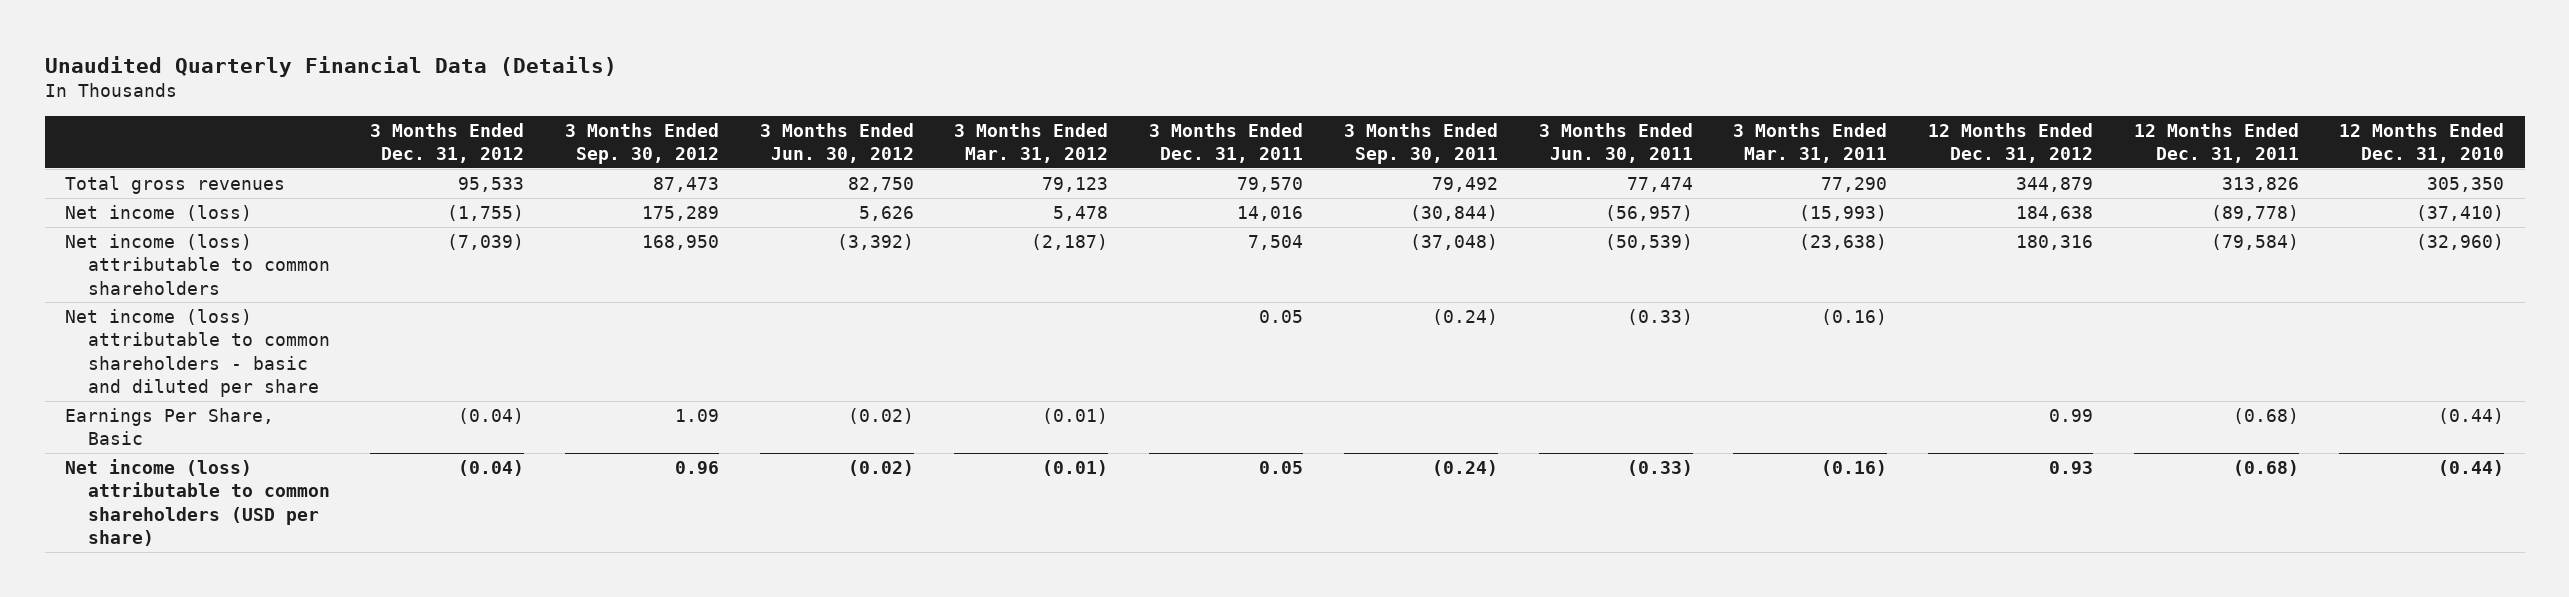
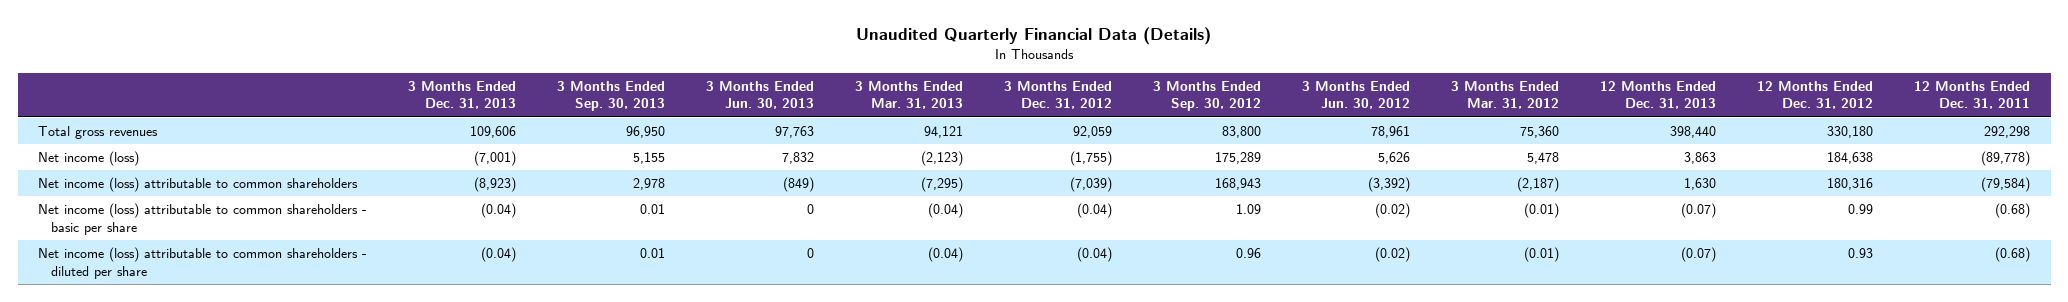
[1149,122,1304,163] 3 Months Ended Dec. 31, 2011 -> none
[1343,122,1498,164] 3 Months Ended Sep. 30, 2011 -> none
[1538,122,1693,163] 3 Months Ended Jun. 30, 2011 -> none
[1733,122,1888,163] 3 Months Ended Mar. 31, 2011 -> none
[2339,122,2505,163] 12 Months Ended Dec. 31, 2010 -> none
none -> [408,81,517,110] 3 Months Ended Dec. 31, 2013
none -> [557,81,666,112] 3 Months Ended Sep. 30, 2013
none -> [706,81,815,110] 3 Months Ended Jun. 30, 2013
none -> [855,81,964,110] 3 Months Ended Mar. 31, 2013
none -> [1600,81,1717,110] 12 Months Ended Dec. 31, 2013
[458,176,525,192] 95,533 -> [1073,126,1113,139] 92,059
[653,176,720,192] 87,473 -> [1222,126,1262,139] 83,800
[847,176,914,192] 82,750 -> [1371,126,1411,139] 78,961
[1042,176,1109,192] 79,123 -> [1520,126,1560,139] 75,360
[2015,176,2093,192] 344,879 -> [1827,126,1874,139] 330,180
[2221,176,2299,192] 313,826 -> [1984,126,2031,139] 292,298
[64,308,330,398] Net income (loss) attributable to common shareholders - basic and diluted per share -> none
[642,234,720,250] 168,950 -> [1215,178,1262,191] 168,943
[64,407,274,446] Earnings Per Share, Basic -> [38,203,368,235] Net income (loss) attributable to common shareholders - basic per share
[64,458,330,547] Net income (loss) attributable to common shareholders (USD per share) -> [38,247,368,279] Net income (loss) attributable to common shareholders - diluted per share

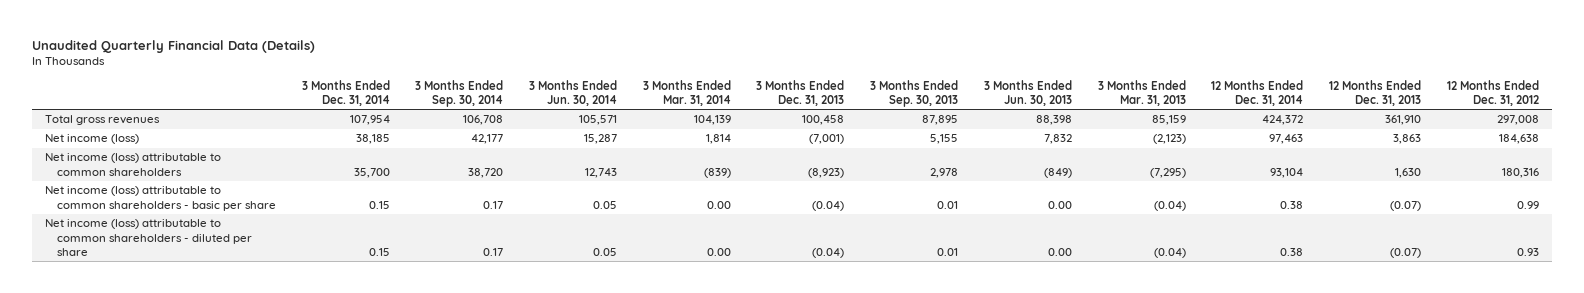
[1004,81,1113,110] 3 Months Ended Dec. 31, 2012 -> none
[1153,81,1262,112] 3 Months Ended Sep. 30, 2012 -> none
[1302,81,1411,110] 3 Months Ended Jun. 30, 2012 -> none
[1451,81,1560,110] 3 Months Ended Mar. 31, 2012 -> none
[1914,81,2031,110] 12 Months Ended Dec. 31, 2011 -> none
none -> [301,79,390,107] 3 Months Ended Dec. 31, 2014
none -> [415,79,504,108] 3 Months Ended Sep. 30, 2014
none -> [529,79,618,107] 3 Months Ended Jun. 30, 2014
none -> [642,79,731,107] 3 Months Ended Mar. 31, 2014
none -> [1211,79,1304,107] 12 Months Ended Dec. 31, 2014
[470,126,517,139] 109,606 -> [802,115,845,126] 100,458
[626,126,666,139] 96,950 -> [922,115,959,126] 87,895
[775,126,815,139] 97,763 -> [1035,115,1072,126] 88,398
[924,126,964,139] 94,121 -> [1151,115,1186,126] 85,159
[1670,126,1717,139] 398,440 -> [1385,115,1422,126] 361,910
[1827,126,1874,139] 330,180 -> [1496,115,1539,126] 297,008
[807,204,815,215] 0 -> [1047,200,1072,209] 0.00
[807,248,815,259] 0 -> [1047,247,1072,256] 0.00

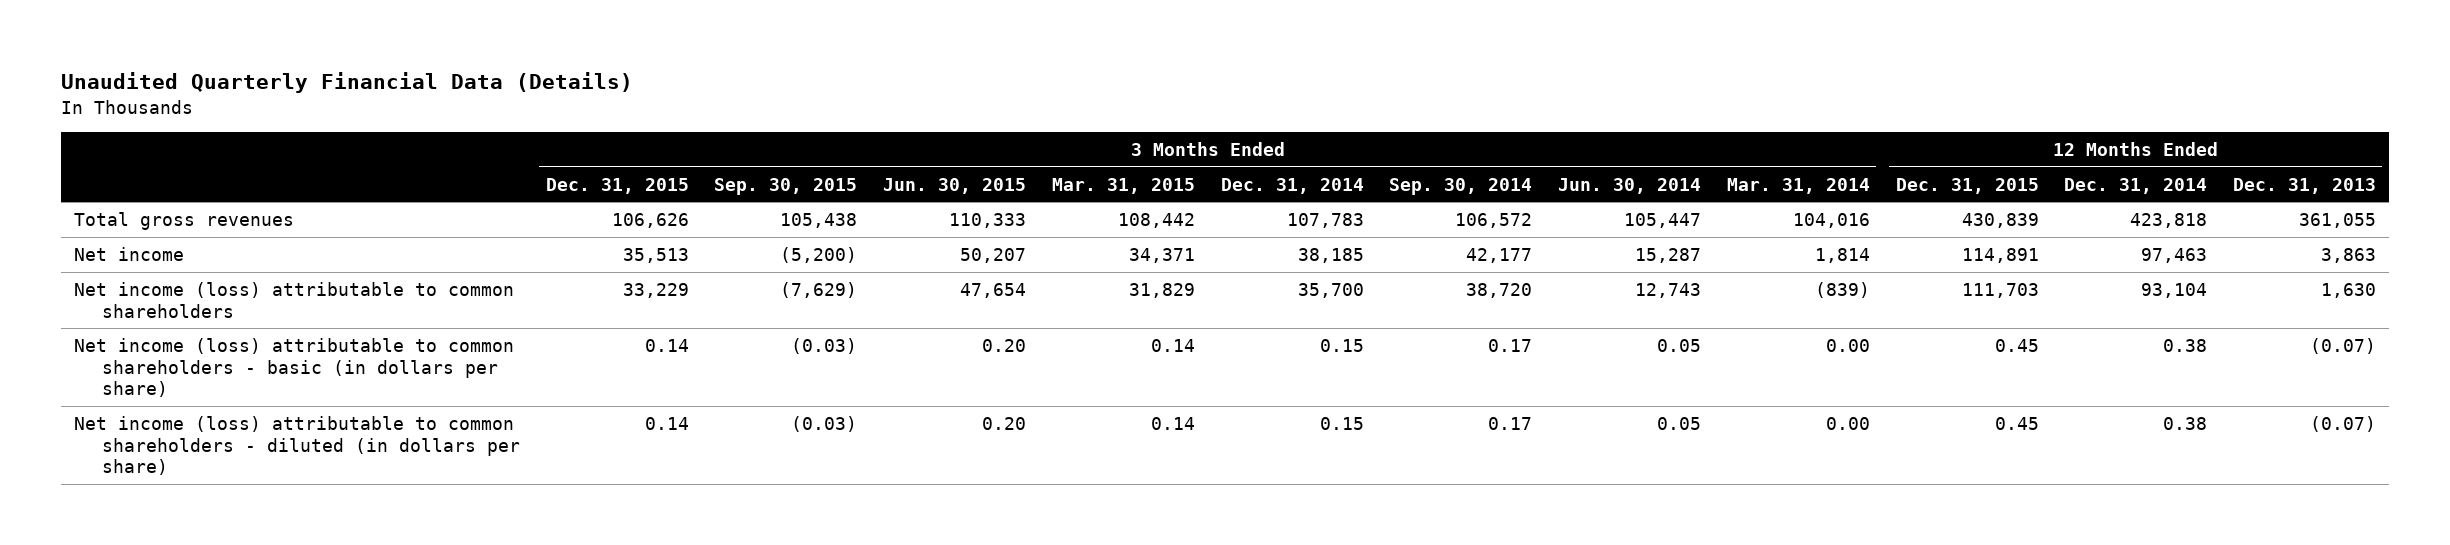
[756,79,845,107] 3 Months Ended Dec. 31, 2013 -> none
[870,79,959,108] 3 Months Ended Sep. 30, 2013 -> none
[983,79,1072,107] 3 Months Ended Jun. 30, 2013 -> none
[1097,79,1186,107] 3 Months Ended Mar. 31, 2013 -> none
[1446,79,1539,107] 12 Months Ended Dec. 31, 2012 -> none
none -> [545,177,689,194] Dec. 31, 2015
none -> [714,177,858,195] Sep. 30, 2015
none -> [883,177,1027,194] Jun. 30, 2015
none -> [1051,177,1195,194] Mar. 31, 2015
none -> [1895,177,2039,194] Dec. 31, 2015
[349,115,390,126] 107,954 -> [1286,213,1364,229] 107,783
[463,115,504,126] 106,708 -> [1455,213,1533,229] 106,572
[579,115,618,126] 105,571 -> [1624,213,1702,229] 105,447
[693,115,731,126] 104,139 -> [1792,213,1870,229] 104,016
[1262,115,1304,126] 424,372 -> [2130,213,2208,229] 423,818
[1385,115,1422,126] 361,910 -> [2299,213,2377,229] 361,055
[44,134,139,145] Net income (loss) -> [74,247,185,262] Net income
[44,186,276,211] Net income (loss) attributable to common shareholders - basic per share -> [74,338,515,398] Net income (loss) attributable to common shareholders - basic (in dollars per share)
[44,219,252,256] Net income (loss) attributable to common shareholders - diluted per share -> [74,416,520,476] Net income (loss) attributable to common shareholders - diluted (in dollars per share)

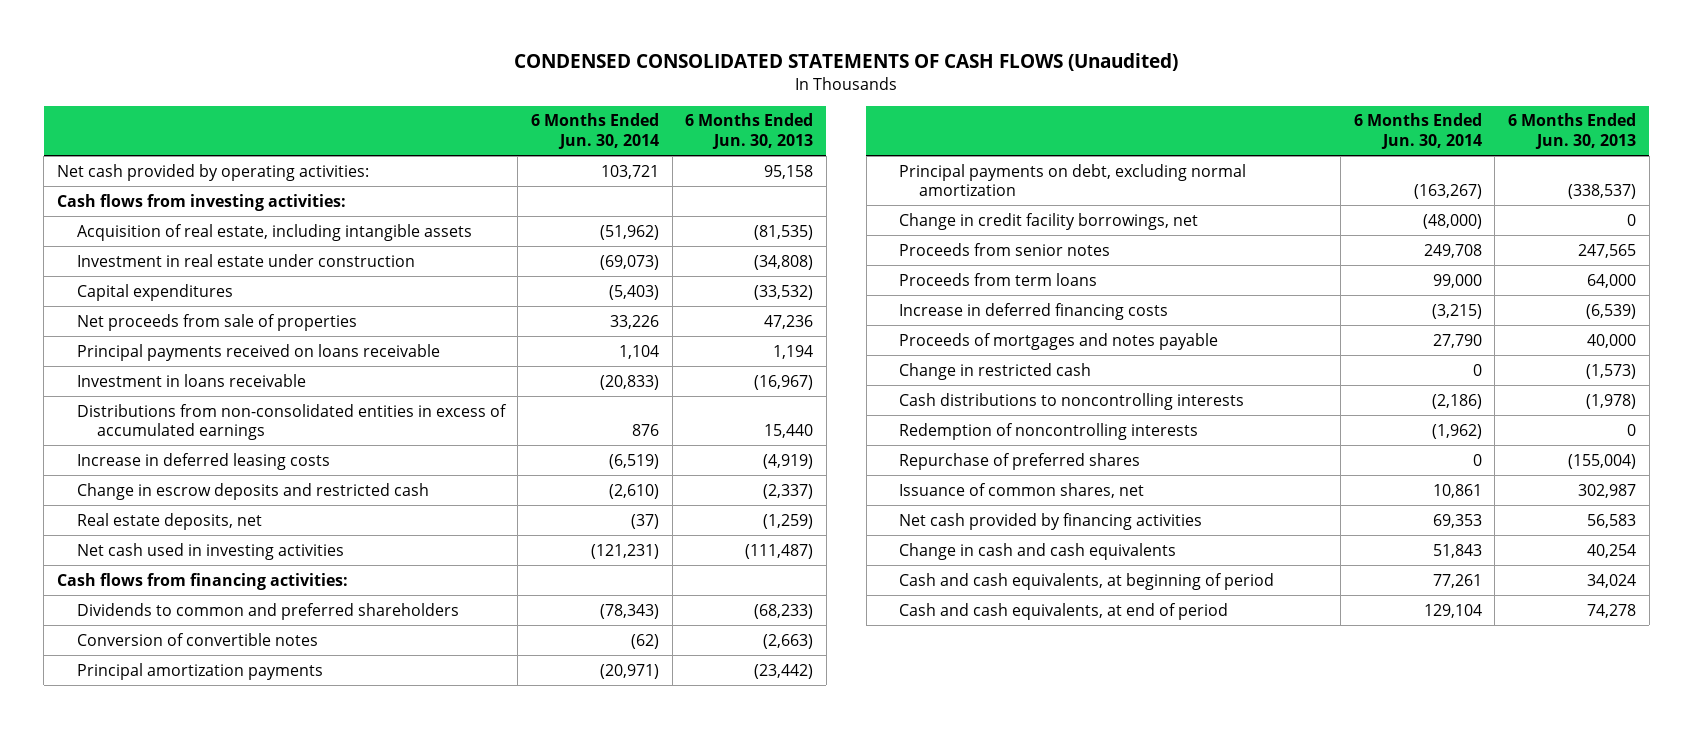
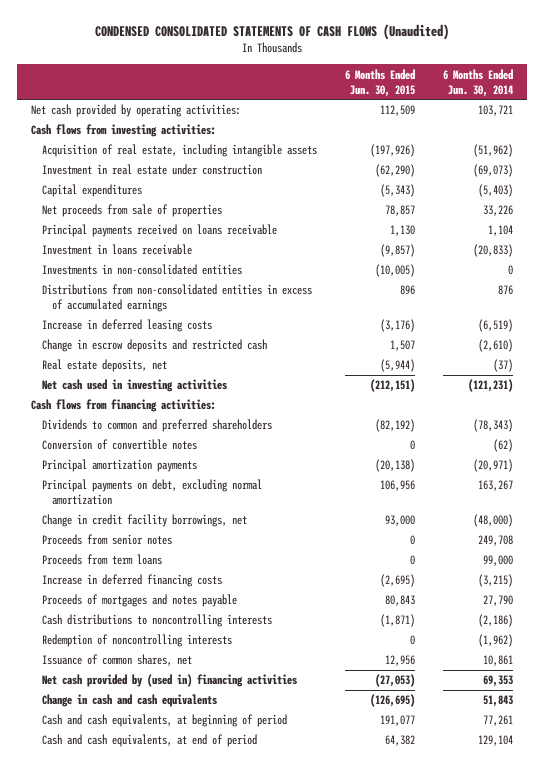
[685,113,814,150] 6 Months Ended Jun. 30, 2013 -> none
none -> [344,68,415,97] 6 Months Ended Jun. 30, 2015
none -> [41,264,242,276] Investments in non-consolidated entities
[1413,184,1482,200] (163,267) -> [477,480,513,492] 163,267
[899,362,1092,380] Change in restricted cash -> none
[899,452,1141,470] Repurchase of preferred shares -> none
[899,512,1203,530] Net cash provided by financing activities -> [41,674,297,688] Net cash provided by (used in) financing activities

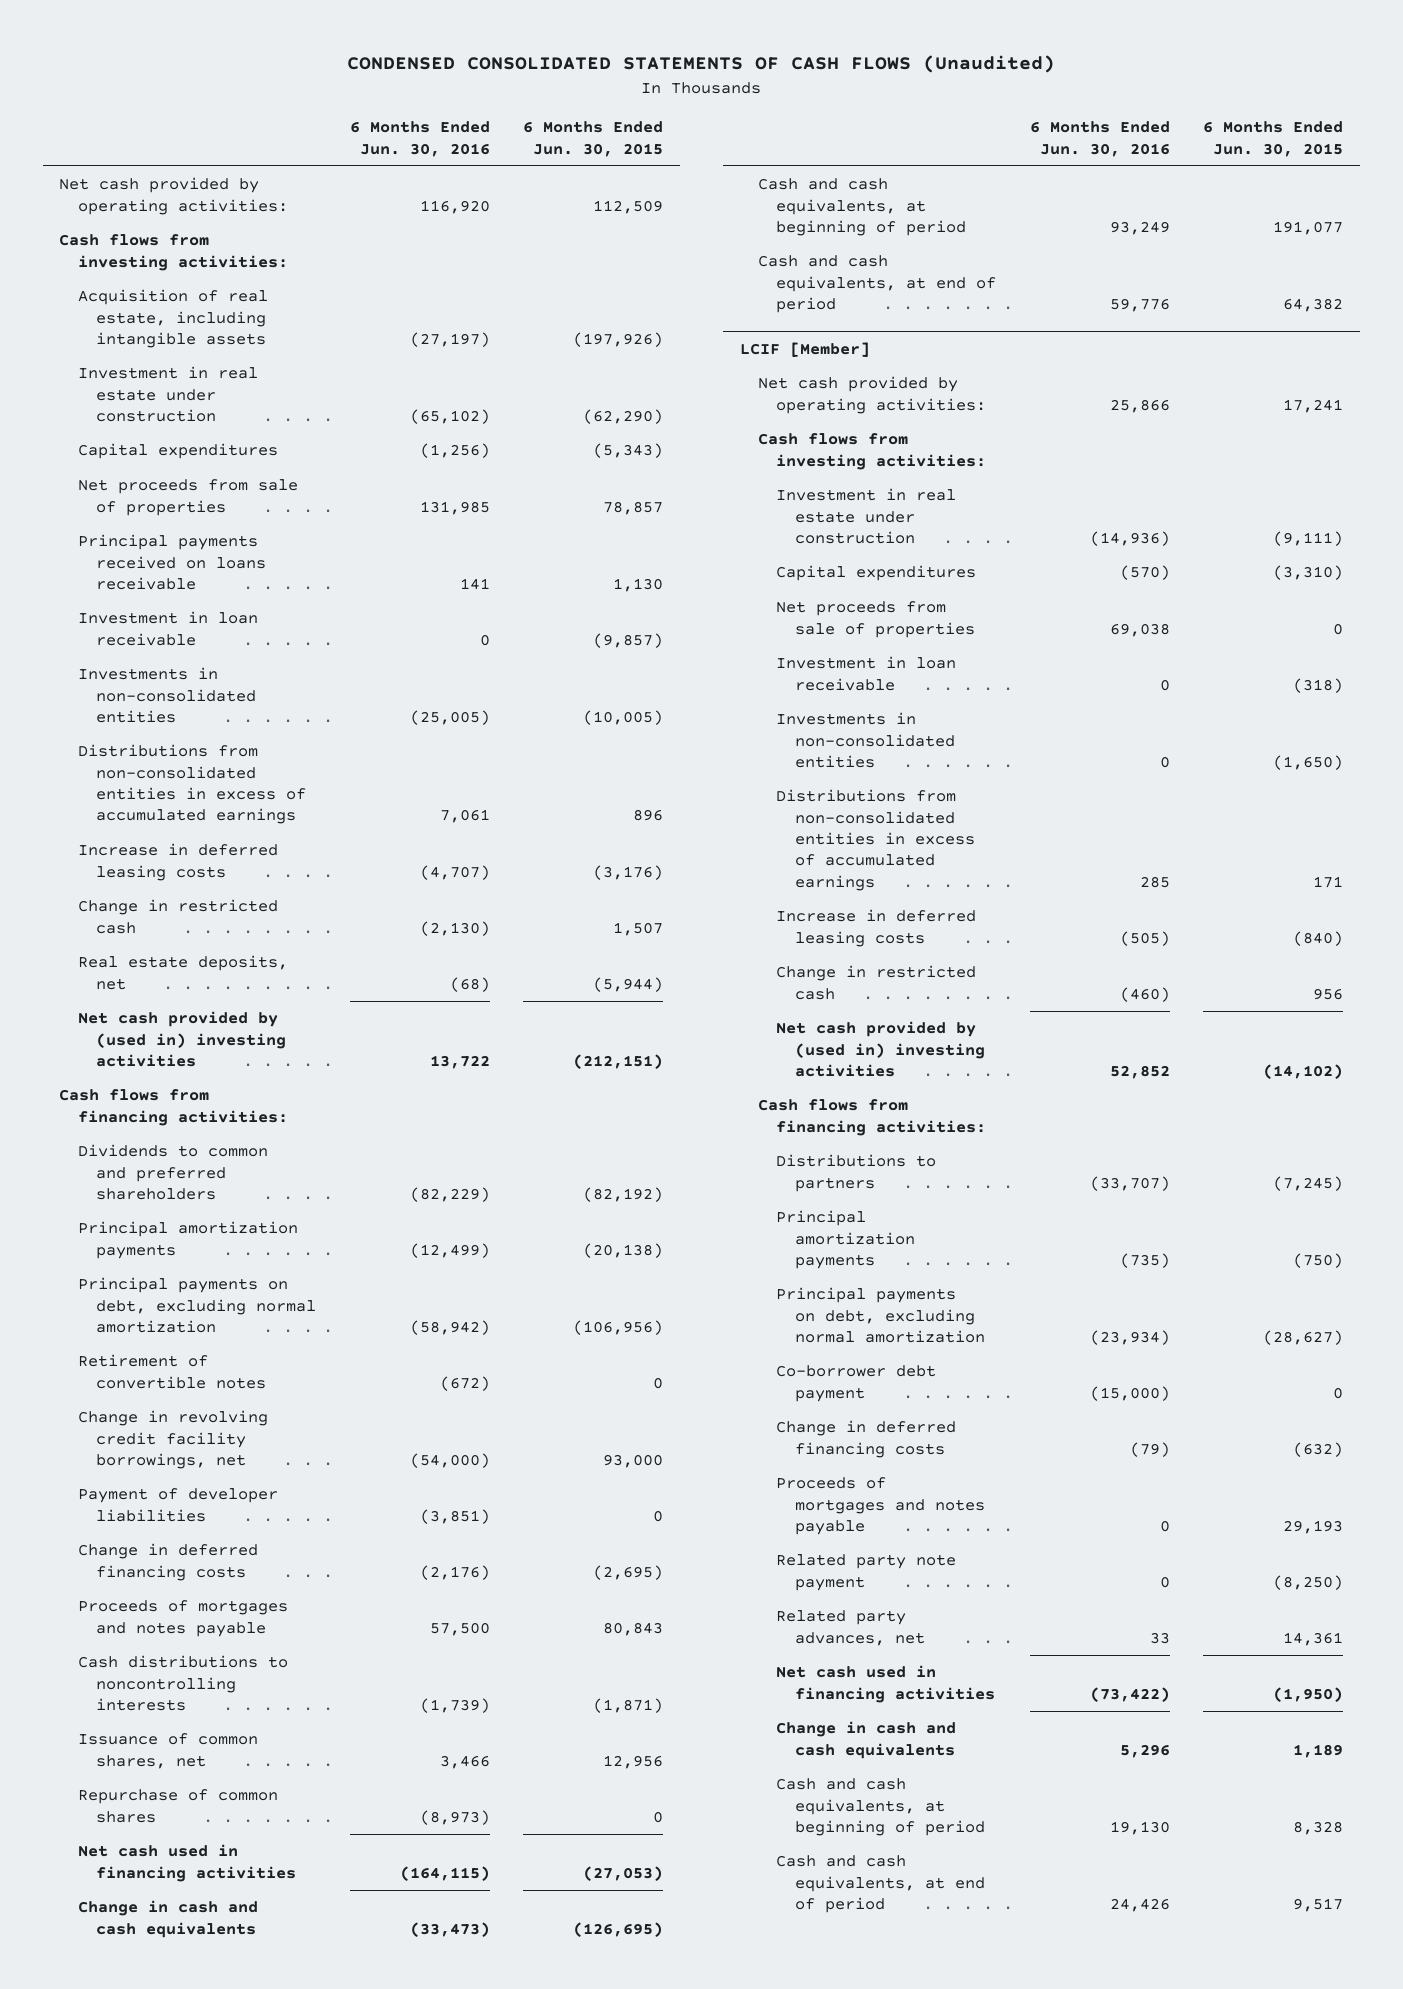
[442,68,513,97] 6 Months Ended Jun. 30, 2014 -> none
none -> [349,121,490,157] 6 Months Ended Jun. 30, 2016
[41,244,192,256] Investment in loans receivable -> [77,611,258,646] Investment in loan receivable
[41,339,267,353] Change in escrow deposits and restricted cash -> [77,899,278,934] Change in restricted cash
[41,379,227,393] Net cash used in investing activities -> [77,1011,287,1068] Net cash provided by (used in) investing activities
[41,439,197,451] Conversion of convertible notes -> none
[41,534,172,546] Proceeds from senior notes -> none
[41,554,162,566] Proceeds from term loans -> none
[379,480,415,492] 106,956 -> [573,1320,664,1336] (106,956)
none -> [77,1354,267,1389] Retirement of convertible notes
[41,514,247,528] Change in credit facility borrowings, net -> [77,1410,268,1470] Change in revolving credit facility borrowings, net
none -> [77,1488,278,1522] Payment of developer liabilities
[41,574,222,588] Increase in deferred financing costs -> [77,1543,258,1581] Change in deferred financing costs
[41,634,232,648] Redemption of noncontrolling interests -> none
none -> [77,1789,278,1823] Repurchase of common shares
[41,674,297,688] Net cash provided by (used in) financing activities -> [77,1844,297,1882] Net cash used in financing activities
none -> [739,342,870,358] LCIF [Member]
none -> [758,376,987,414] Net cash provided by operating activities:
none -> [758,433,987,470] Cash flows from investing activities:
none -> [776,488,957,545] Investment in real estate under construction
none -> [776,565,977,582] Capital expenditures
none -> [776,601,975,638] Net proceeds from sale of properties
none -> [776,656,957,691] Investment in loan receivable
none -> [776,712,955,769] Investments in non-consolidated entities
none -> [776,789,975,891] Distributions from non-consolidated entities in excess of accumulated earnings
none -> [776,909,977,947] Increase in deferred leasing costs
none -> [776,965,977,1000] Change in restricted cash
none -> [776,1021,985,1078] Net cash provided by (used in) investing activities
none -> [758,1099,987,1136] Cash flows from financing activities:
none -> [776,1154,937,1192] Distributions to partners
none -> [776,1210,915,1270] Principal amortization payments
none -> [776,1287,985,1344] Principal payments on debt, excluding normal amortization
none -> [776,1365,937,1402] Co-borrower debt payment
none -> [776,1420,957,1458] Change in deferred financing costs
none -> [776,1477,985,1536] Proceeds of mortgages and notes payable
none -> [776,1554,957,1591] Related party note payment
none -> [776,1610,925,1646] Related party advances, net
none -> [776,1665,995,1703] Net cash used in financing activities
none -> [776,1721,957,1759] Change in cash and cash equivalents
none -> [776,1778,985,1837] Cash and cash equivalents, at beginning of period
none -> [776,1855,985,1914] Cash and cash equivalents, at end of period

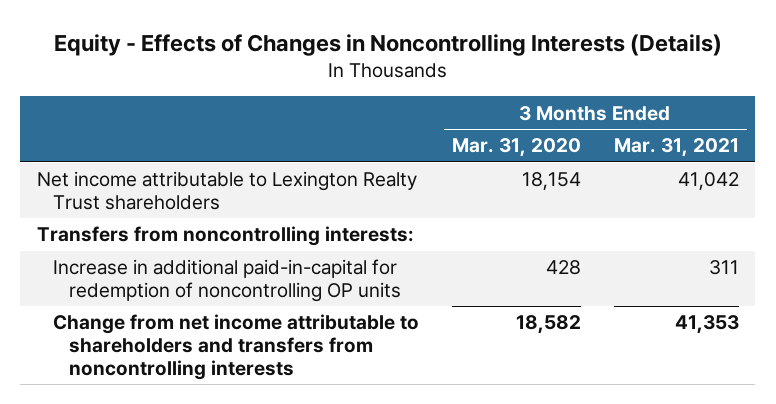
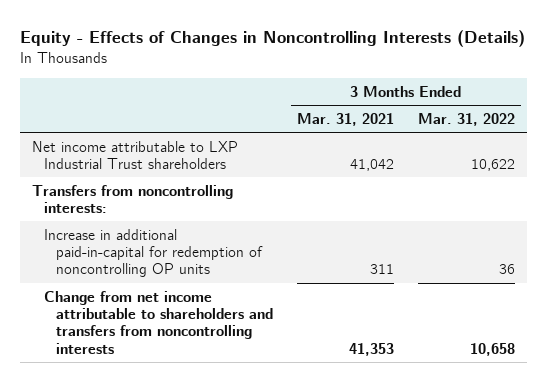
[451,138,581,158] Mar. 31, 2020 -> none
none -> [417,112,515,126] Mar. 31, 2022
[36,171,417,210] Net income attributable to Lexington Realty Trust shareholders -> [32,140,239,170] Net income attributable to LXP Industrial Trust shareholders

